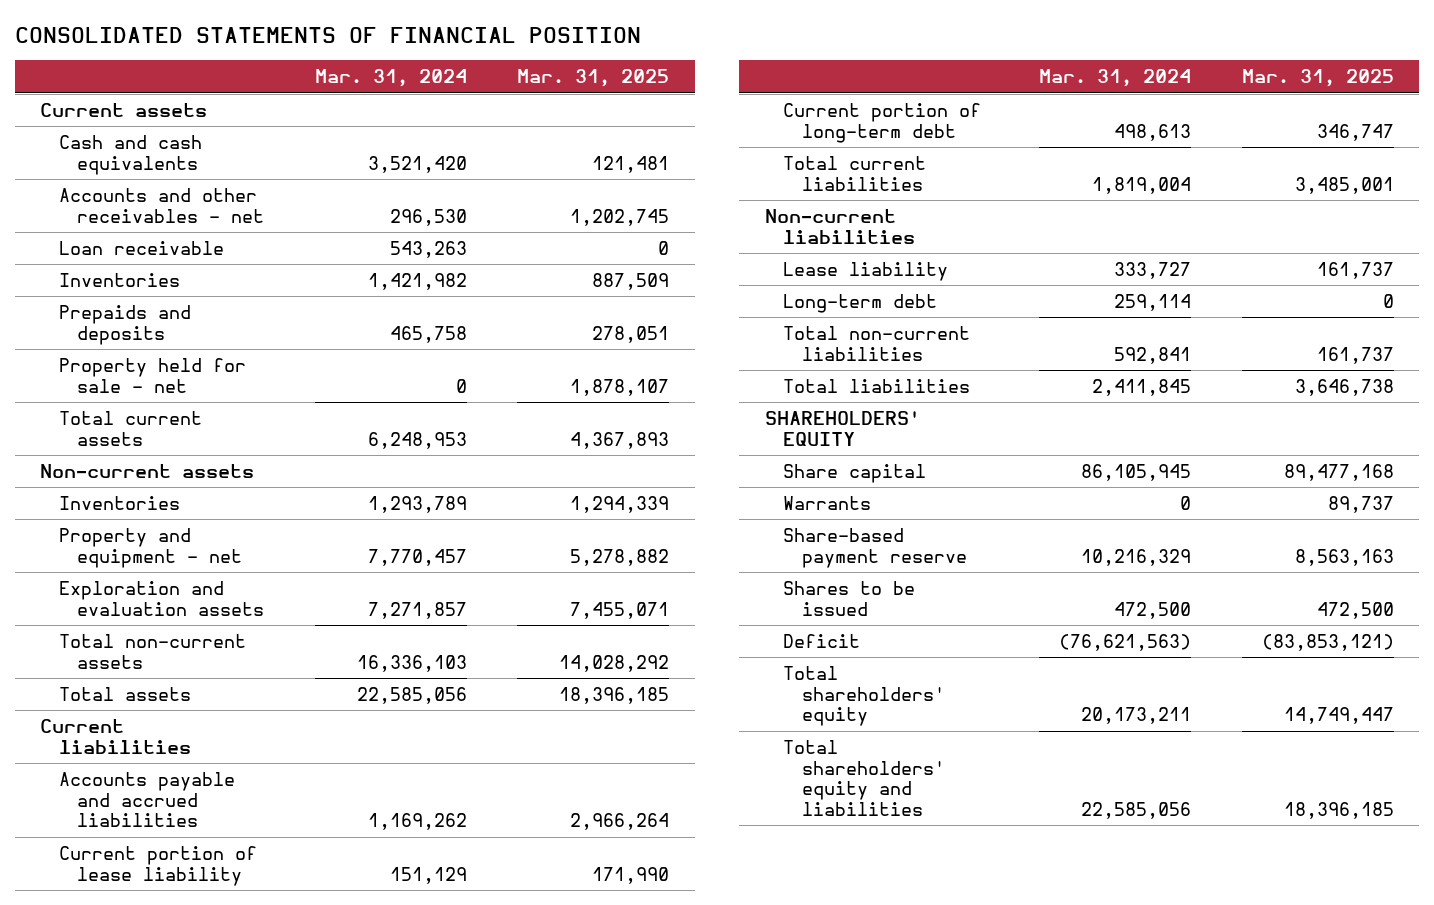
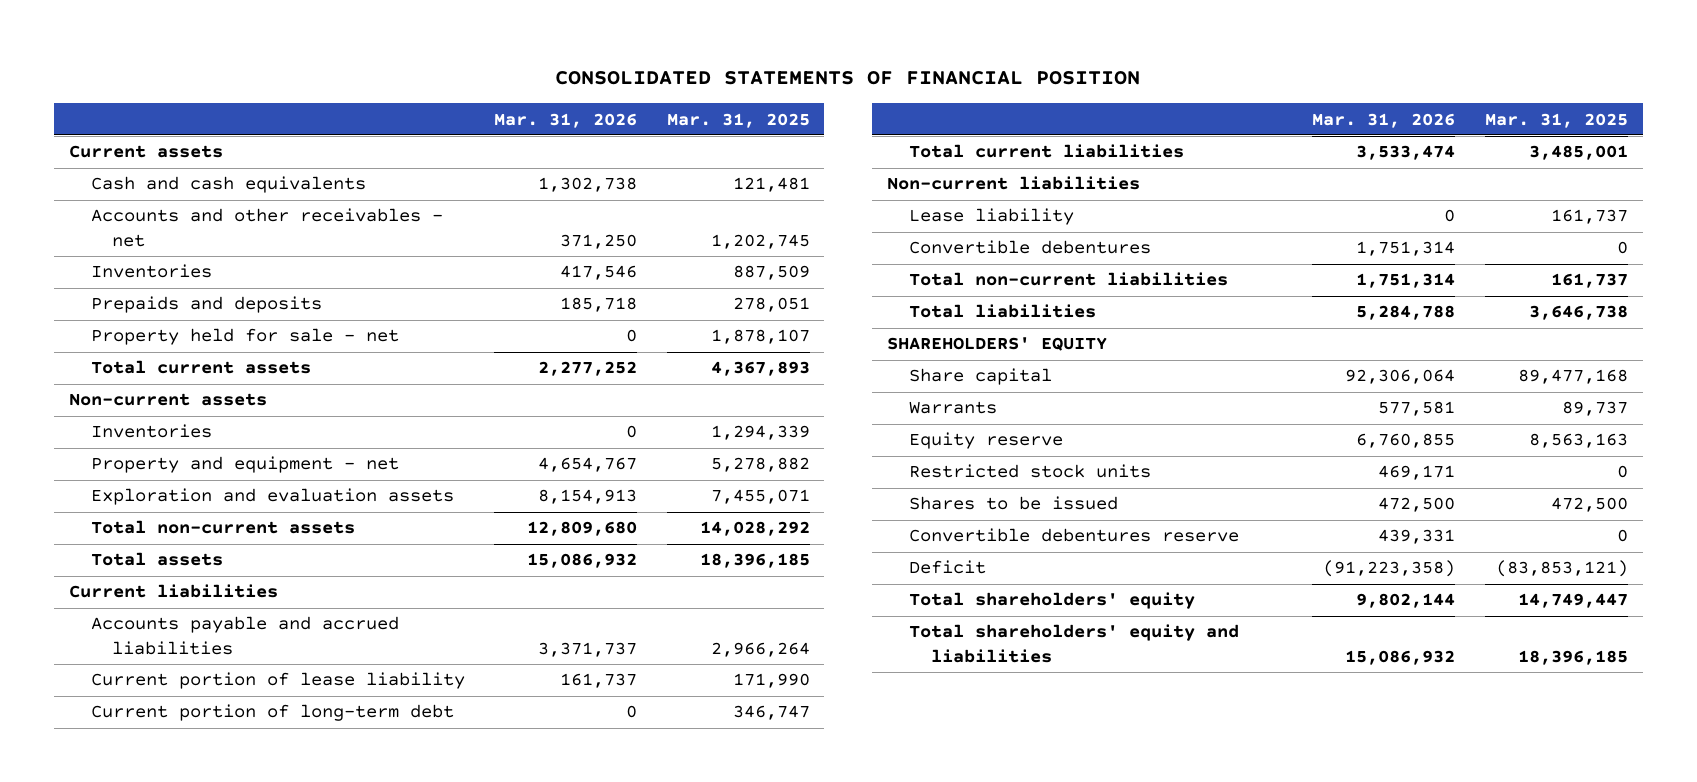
[314,69,467,88] Mar. 31, 2024 -> none
none -> [494,112,638,128] Mar. 31, 2026
[58,240,224,255] Loan receivable -> none
[783,293,938,313] Long-term debt -> none
none -> [908,240,1151,255] Convertible debentures
[783,527,967,568] Share-based payment reserve -> [908,432,1063,450] Equity reserve
none -> [908,464,1151,479] Restricted stock units
none -> [908,528,1239,543] Convertible debentures reserve

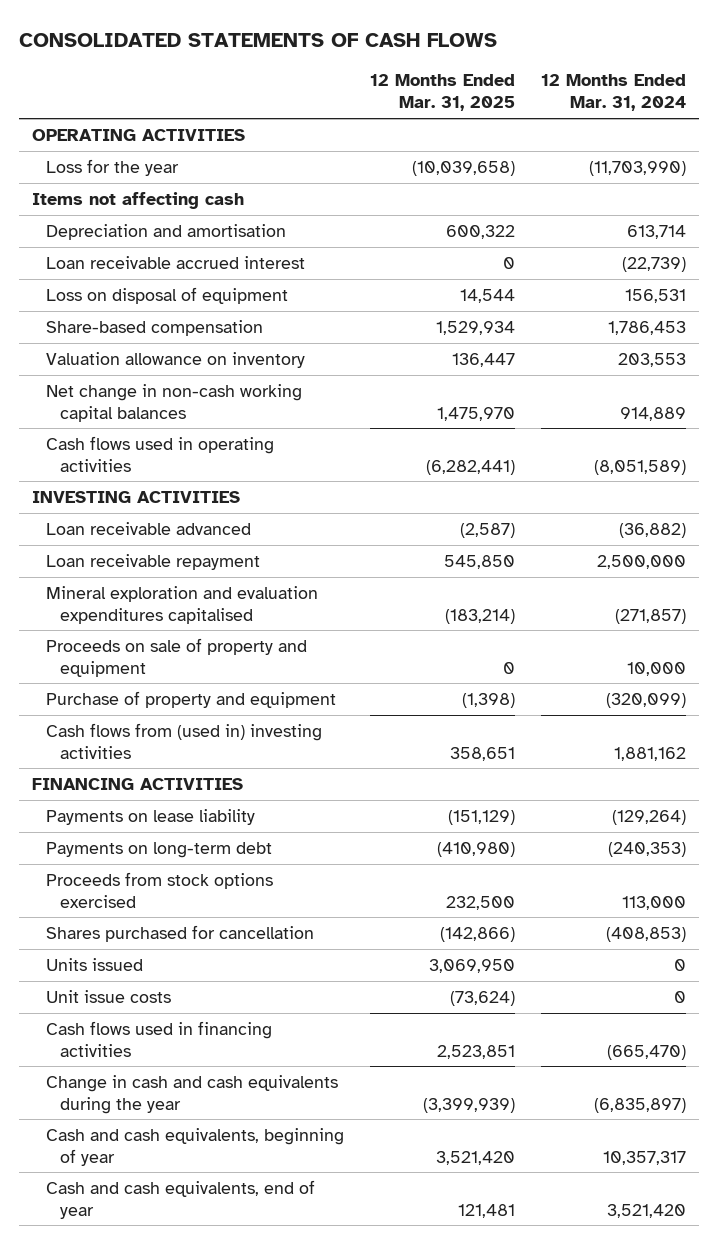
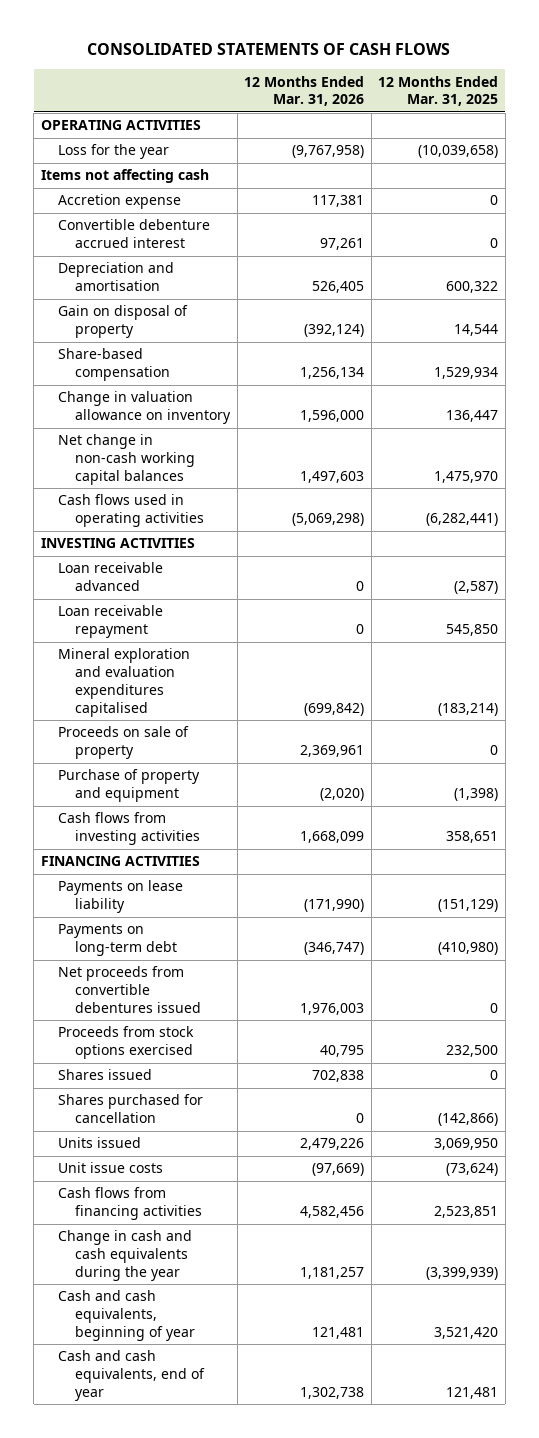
[541,74,687,112] 12 Months Ended Mar. 31, 2024 -> none
none -> [244,75,365,107] 12 Months Ended Mar. 31, 2026
none -> [58,194,182,210] Accretion expense
none -> [58,219,211,249] Convertible debenture accrued interest
[46,255,306,269] Loan receivable accrued interest -> none
[46,286,289,304] Loss on disposal of equipment -> [58,305,189,339] Gain on disposal of property
[46,351,306,368] Valuation allowance on inventory -> [58,391,232,425] Change in valuation allowance on inventory
[46,637,308,677] Proceeds on sale of property and equipment -> [58,726,190,760] Proceeds on sale of property
[46,722,323,759] Cash flows from (used in) investing activities -> [58,812,201,846] Cash flows from investing activities
none -> [58,966,202,1013] Net proceeds from convertible debentures issued
none -> [58,1069,153,1081] Shares issued
[46,1020,273,1057] Cash flows used in financing activities -> [58,1187,203,1221] Cash flows from financing activities

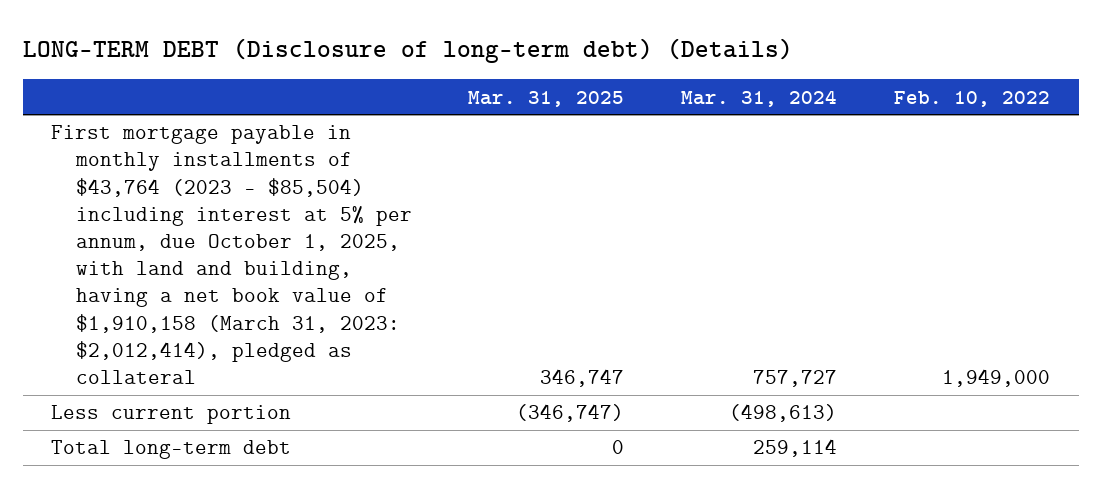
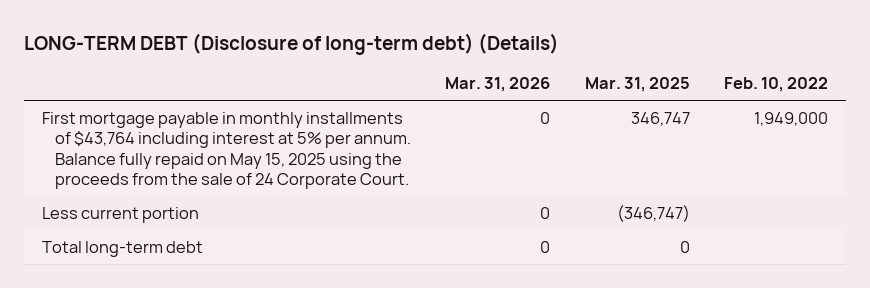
[681,89,838,107] Mar. 31, 2024 -> none
none -> [445,77,551,93] Mar. 31, 2026
[51,125,412,385] First mortgage payable in monthly installments of $43,764 (2023 - $85,504) including interest at 5% per annum, due October 1, 2025, with land and building, having a net book value of $1,910,158 (March 31, 2023: $2,012,414), pledged as collateral -> [41,111,411,189] First mortgage payable in monthly installments of $43,764 including interest at 5% per annum. Balance fully repaid on May 15, 2025 using the proceeds from the sale of 24 Corporate Court.

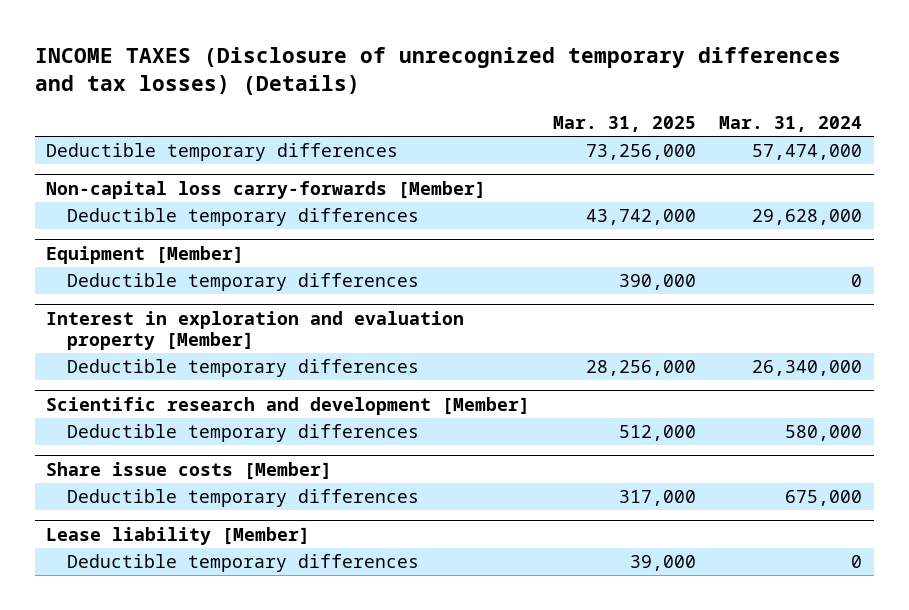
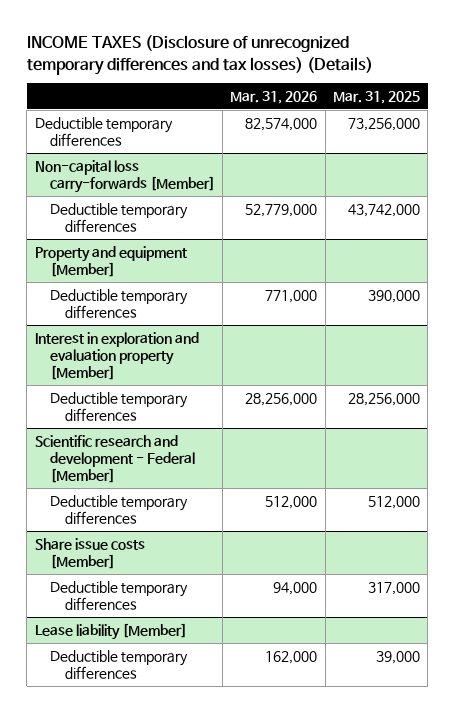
[719,116,863,133] Mar. 31, 2024 -> none
none -> [230,91,318,105] Mar. 31, 2026
[46,245,245,264] Equipment [Member] -> [34,245,187,278] Property and equipment [Member]
[46,396,531,415] Scientific research and development [Member] -> [34,434,195,484] Scientific research and development - Federal [Member]

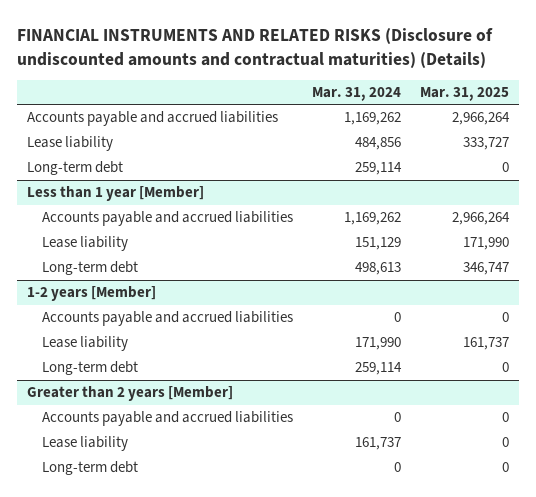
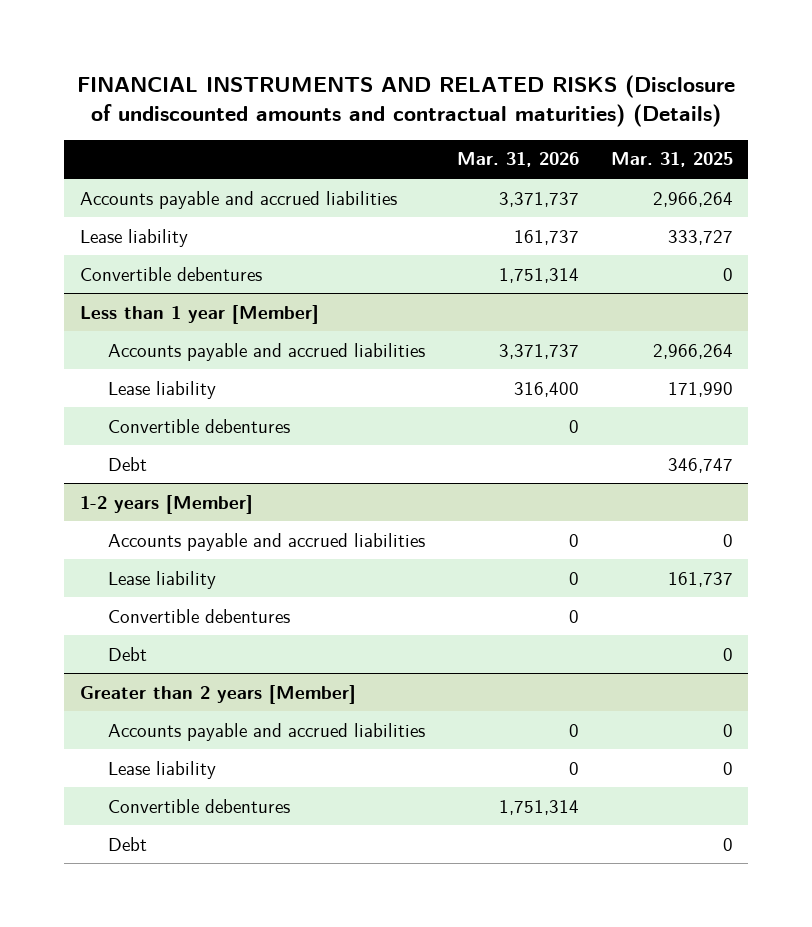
[311,87,401,102] Mar. 31, 2024 -> none
none -> [456,152,579,168] Mar. 31, 2026
[26,161,123,176] Long-term debt -> none
none -> [79,266,262,281] Convertible debentures
none -> [108,418,291,433] Convertible debentures
[41,261,138,276] Long-term debt -> [108,456,148,471] Debt
[41,361,138,376] Long-term debt -> none
none -> [108,608,291,623] Convertible debentures
none -> [108,646,148,661] Debt
[41,461,138,476] Long-term debt -> none
none -> [108,798,291,813] Convertible debentures
none -> [108,836,148,851] Debt

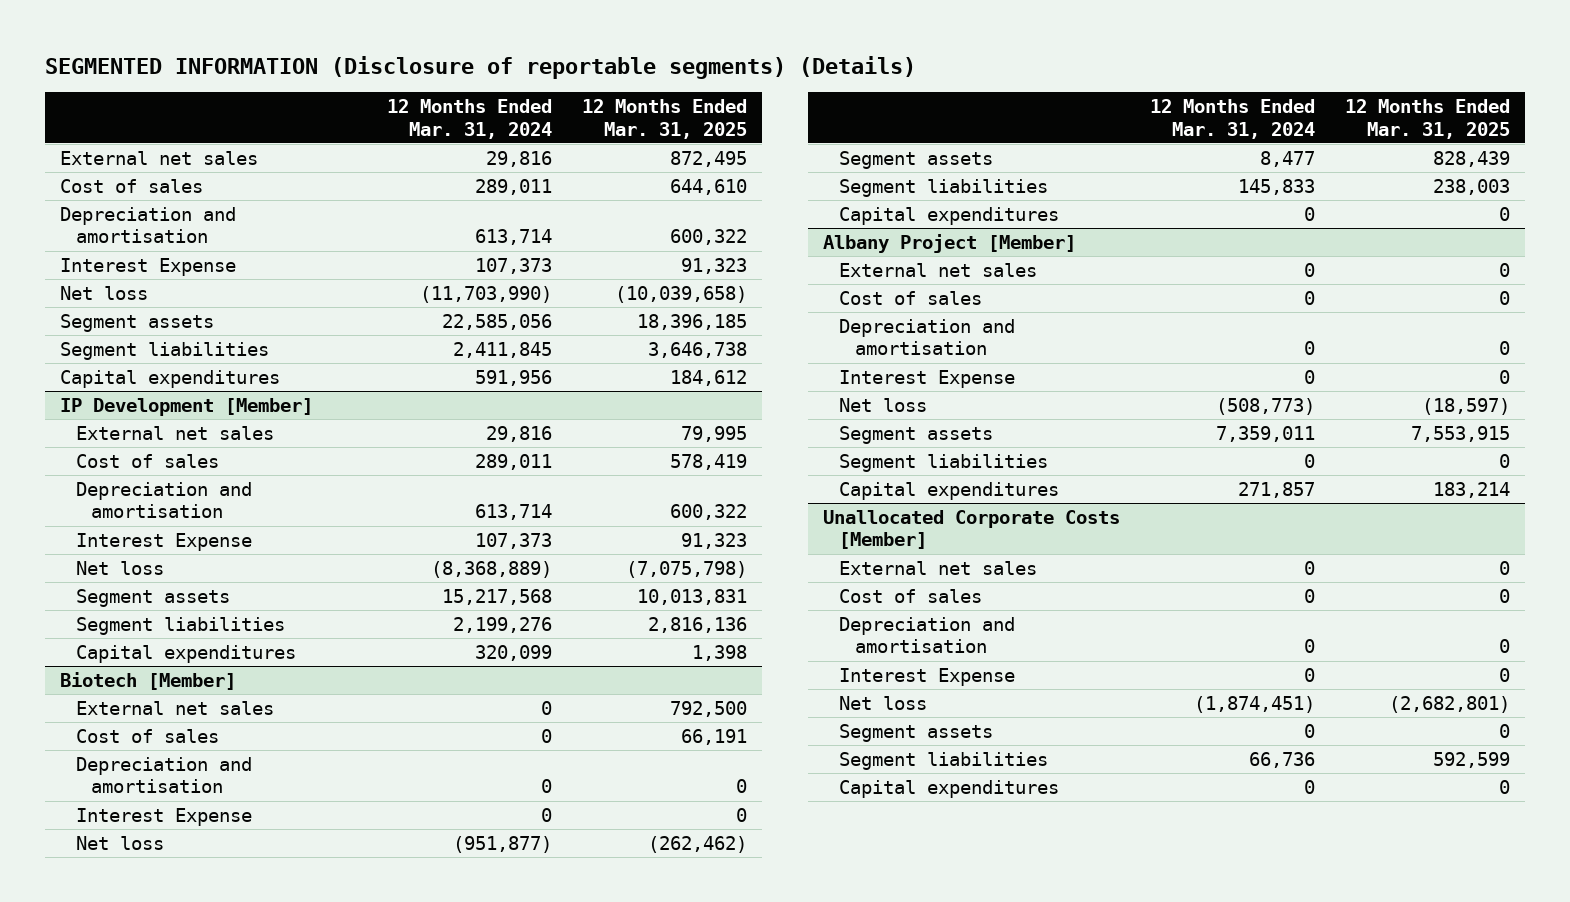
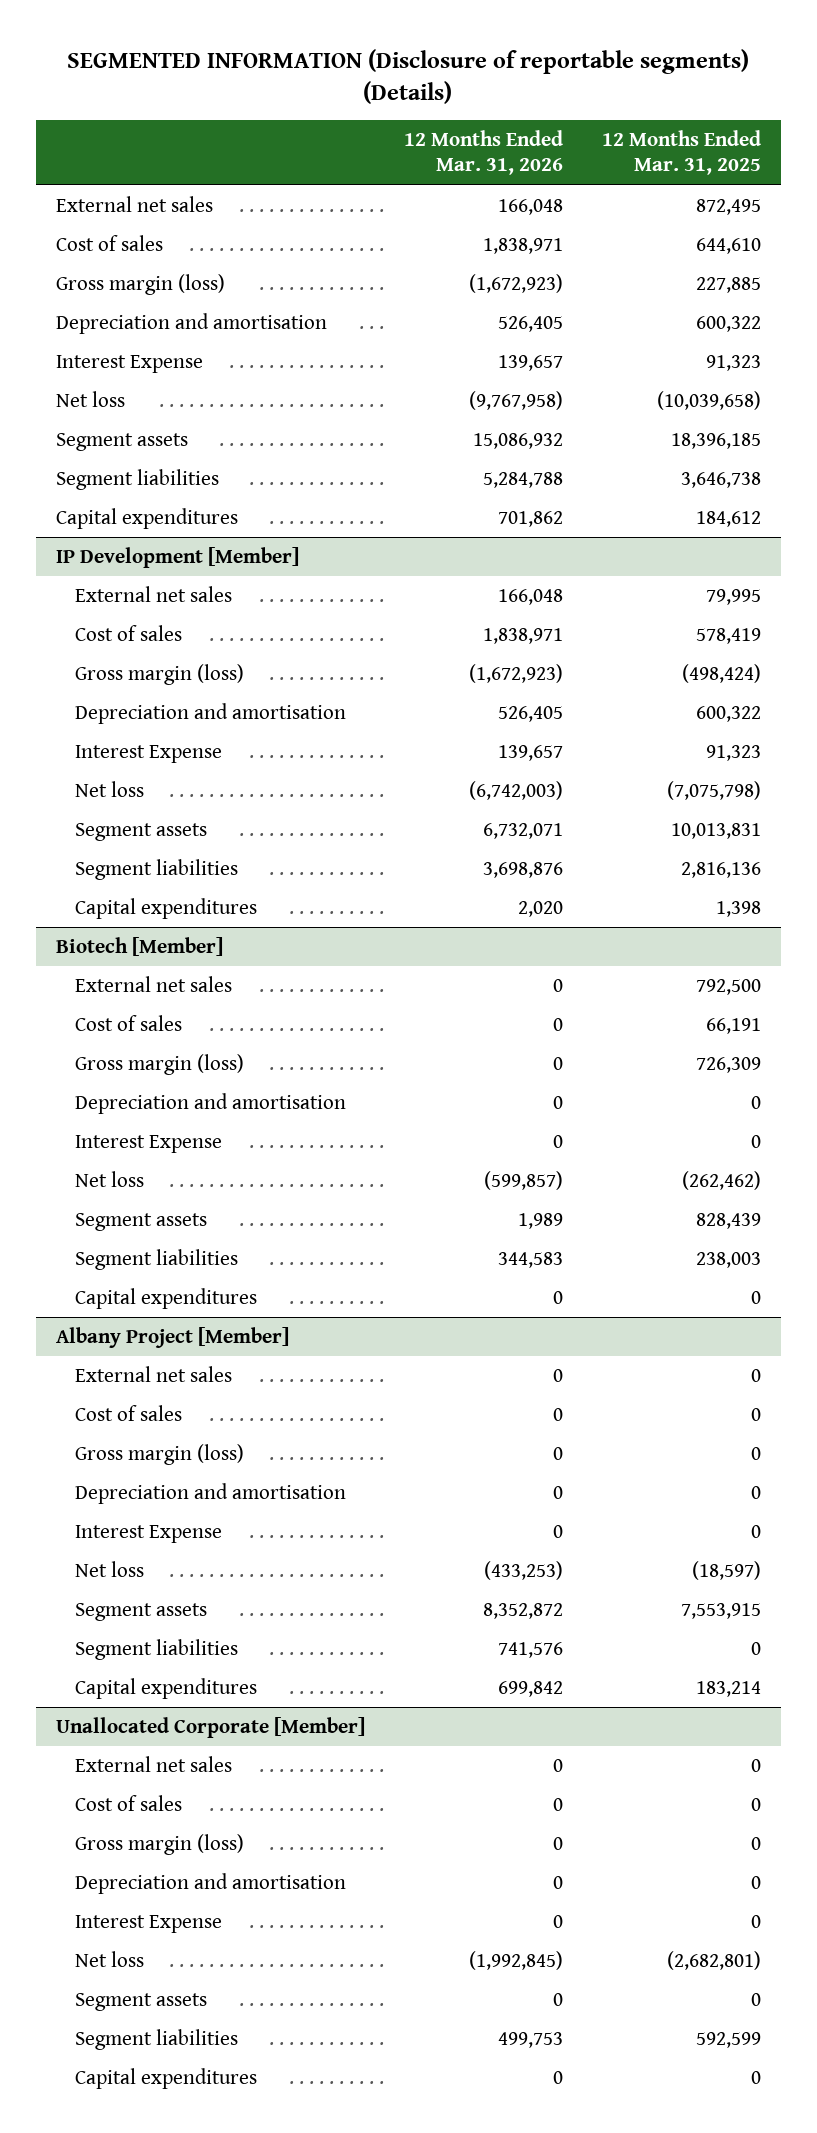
[386,98,552,139] 12 Months Ended Mar. 31, 2024 -> none
none -> [403,130,563,176] 12 Months Ended Mar. 31, 2026
none -> [55,274,225,296] Gross margin (loss)
none -> [74,664,244,686] Gross margin (loss)
none -> [74,1054,244,1076] Gross margin (loss)
none -> [74,1444,244,1466] Gross margin (loss)
[823,509,1121,550] Unallocated Corporate Costs [Member] -> [55,1717,365,1739] Unallocated Corporate [Member]
none -> [74,1834,244,1856] Gross margin (loss)

